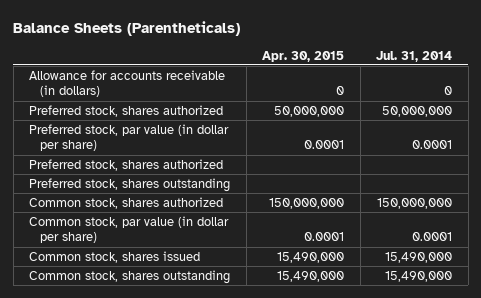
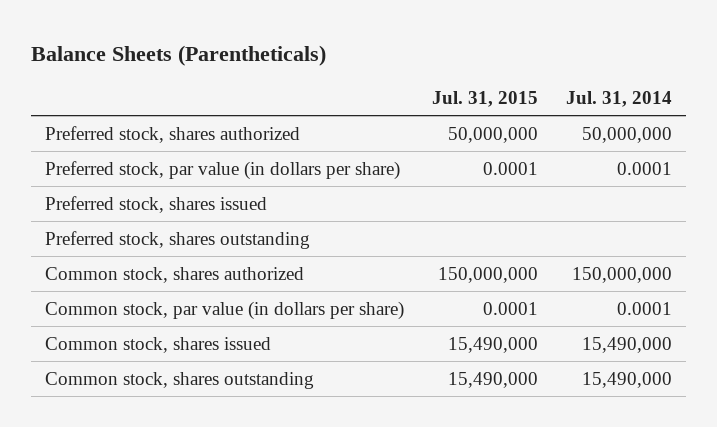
[262,50,345,62] Apr. 30, 2015 -> none
none -> [432,90,539,107] Jul. 31, 2015
[29,69,226,98] Allowance for accounts receivable (in dollars) -> none
[29,123,230,152] Preferred stock, par value (in dollar per share) -> [45,160,401,180] Preferred stock, par value (in dollars per share)
[29,158,224,171] Preferred stock, shares authorized -> [45,195,268,213] Preferred stock, shares issued
[29,215,230,244] Common stock, par value (in dollar per share) -> [45,300,405,320] Common stock, par value (in dollars per share)

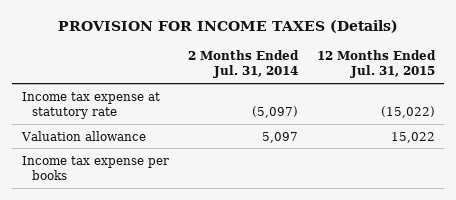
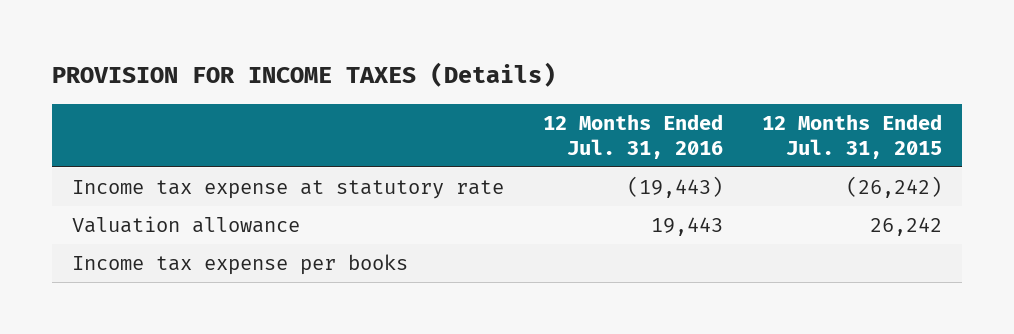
[187,50,299,79] 2 Months Ended Jul. 31, 2014 -> none
none -> [543,113,724,159] 12 Months Ended Jul. 31, 2016
[380,105,435,118] (15,022) -> [846,176,943,199] (26,242)
[390,131,435,143] 15,022 -> [870,217,943,237] 26,242

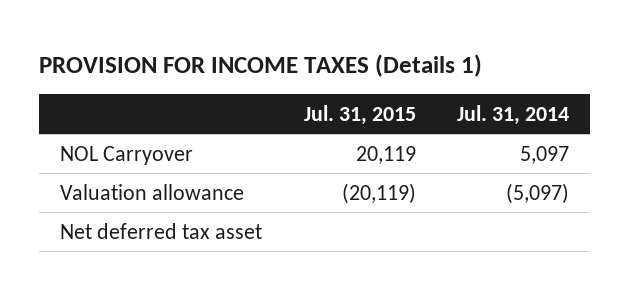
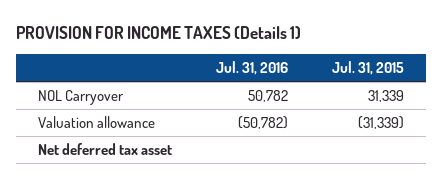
[457,104,570,125] Jul. 31, 2014 -> none
none -> [216,61,289,76] Jul. 31, 2016
[355,145,416,164] 20,119 -> [368,89,405,102] 31,339
[341,182,416,204] (20,119) -> [358,115,405,129] (31,339)

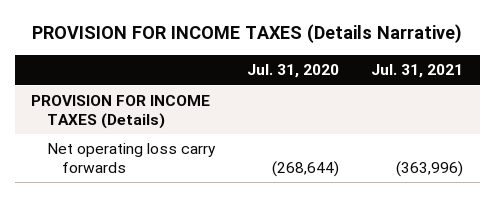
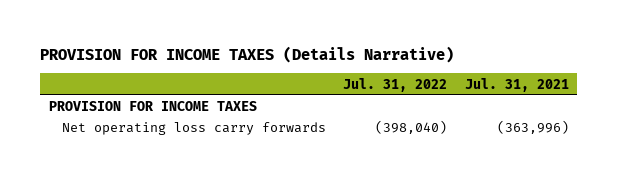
[247,64,340,79] Jul. 31, 2020 -> none
none -> [343,77,448,92] Jul. 31, 2022
[31,95,211,129] PROVISION FOR INCOME TAXES (Details) -> [48,101,257,112] PROVISION FOR INCOME TAXES

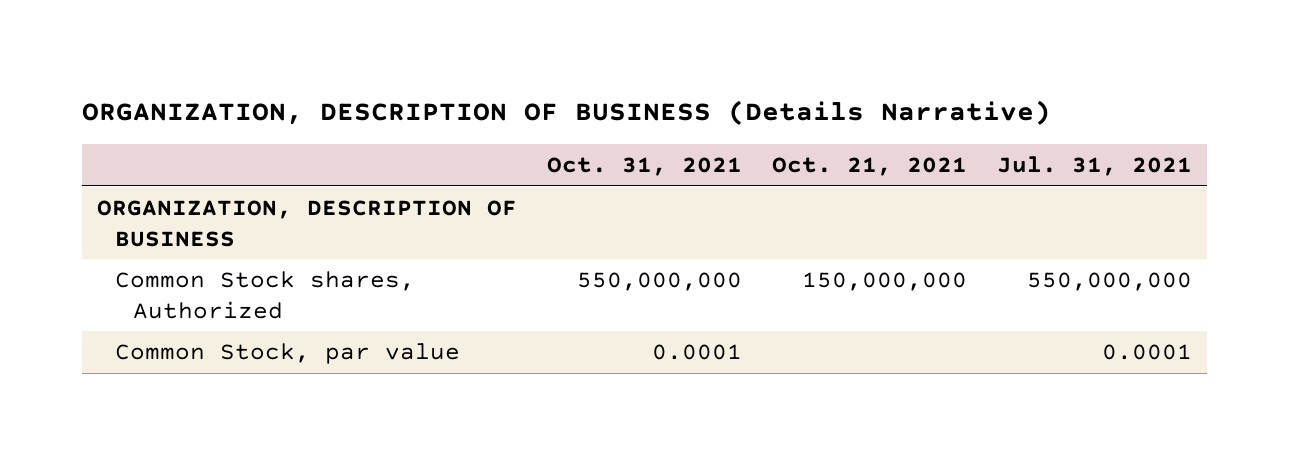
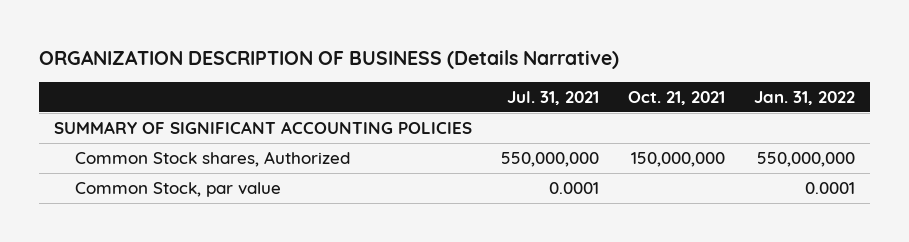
[81,99,1051,125] ORGANIZATION, DESCRIPTION OF BUSINESS (Details Narrative) -> [39,50,620,70] ORGANIZATION DESCRIPTION OF BUSINESS (Details Narrative)
[546,157,742,177] Oct. 31, 2021 -> none
none -> [754,90,856,105] Jan. 31, 2022
[96,200,517,247] ORGANIZATION, DESCRIPTION OF BUSINESS -> [53,120,472,134] SUMMARY OF SIGNIFICANT ACCOUNTING POLICIES

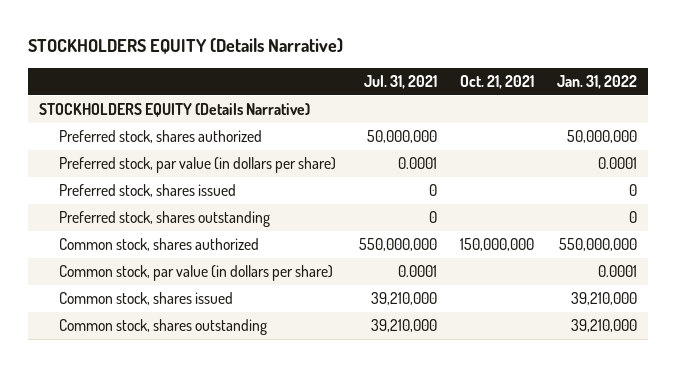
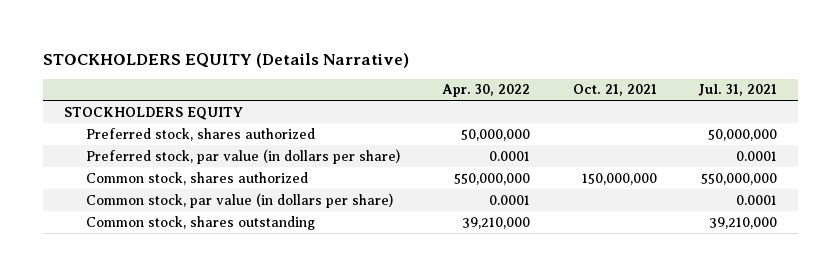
[556,74,637,89] Jan. 31, 2022 -> none
none -> [442,84,531,98] Apr. 30, 2022
[39,103,311,118] STOCKHOLDERS EQUITY (Details Narrative) -> [63,106,243,120] STOCKHOLDERS EQUITY
[58,184,236,198] Preferred stock, shares issued -> none
[58,211,270,228] Preferred stock, shares outstanding -> none
[58,292,233,306] Common stock, shares issued -> none

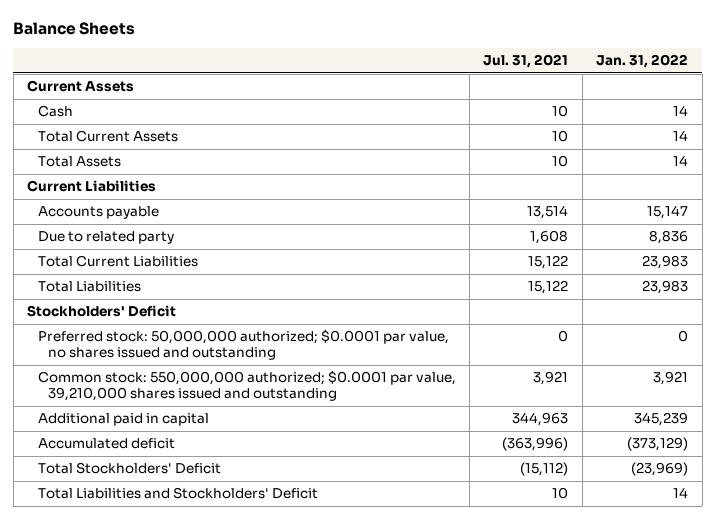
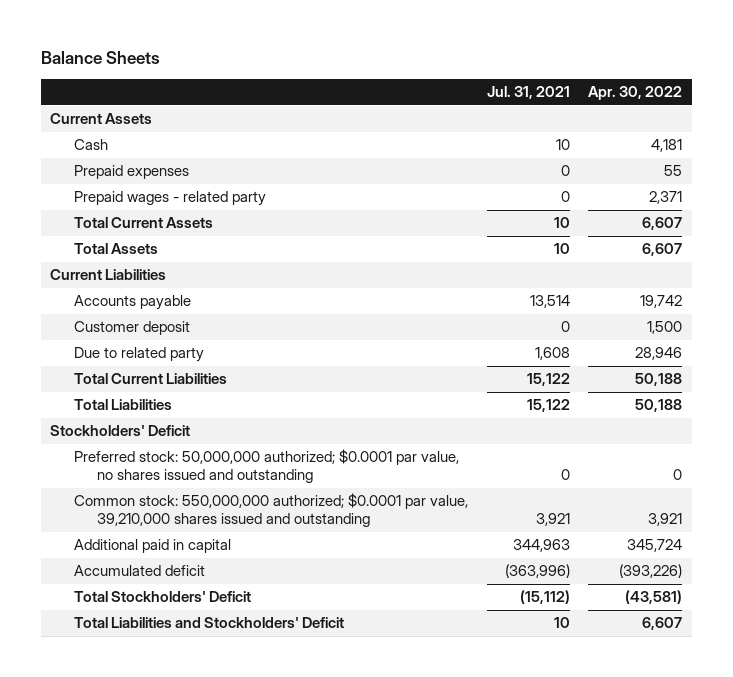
[596,54,689,69] Jan. 31, 2022 -> none
none -> [588,86,683,101] Apr. 30, 2022
none -> [73,165,189,180] Prepaid expenses
none -> [73,191,266,207] Prepaid wages - related party
none -> [73,321,190,336] Customer deposit

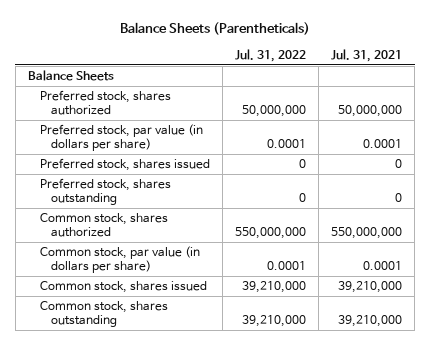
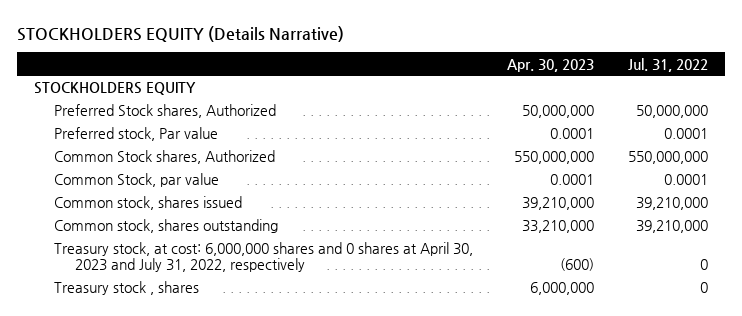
[120,22,311,36] Balance Sheets (Parentheticals) -> [17,25,345,42] STOCKHOLDERS EQUITY (Details Narrative)
[331,48,403,62] Jul. 31, 2021 -> none
none -> [507,58,595,72] Apr. 30, 2023
[28,70,115,82] Balance Sheets -> none
[39,158,210,172] Preferred stock, shares issued -> none
[39,178,171,205] Preferred stock, shares outstanding -> none
none -> [33,82,196,96] STOCKHOLDERS EQUITY
[39,90,171,115] Preferred stock, shares authorized -> [54,104,277,119] Preferred Stock shares, Authorized
[39,124,203,151] Preferred stock, par value (in dollars per share) -> [54,127,219,142] Preferred stock, Par value
[39,213,168,237] Common stock, shares authorized -> [54,150,276,165] Common Stock shares, Authorized
[39,246,200,273] Common stock, par value (in dollars per share) -> [54,173,220,188] Common Stock, par value
none -> [54,242,474,273] Treasury stock, at cost: 6,000,000 shares and 0 shares at April 30, 2023 and July 31, 2022, respectively
none -> [54,281,200,296] Treasury stock , shares

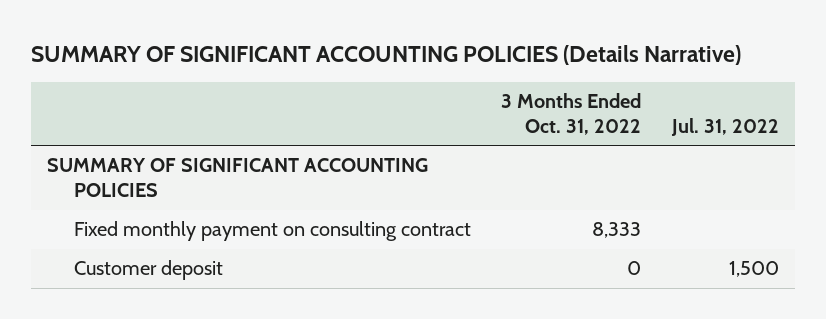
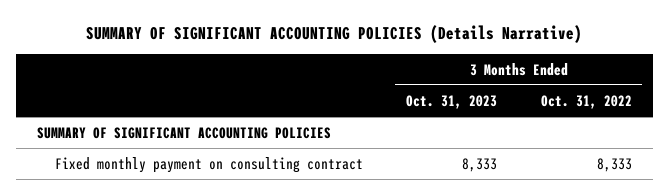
[671,117,780,136] Jul. 31, 2022 -> none
none -> [406,94,498,109] Oct. 31, 2023
[73,260,223,281] Customer deposit -> none

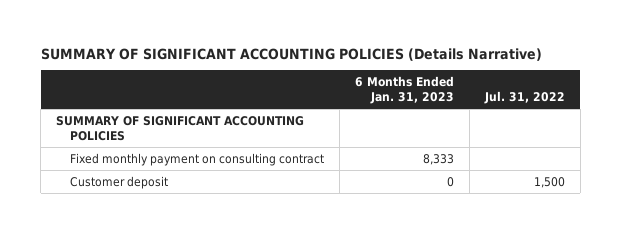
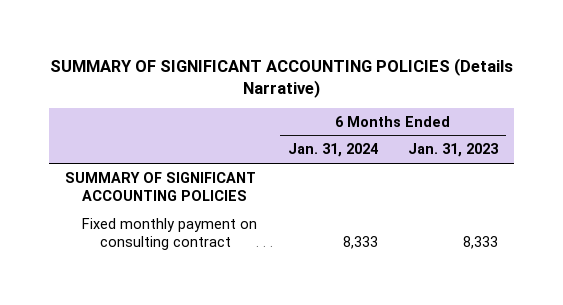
[483,91,565,105] Jul. 31, 2022 -> none
none -> [287,143,378,158] Jan. 31, 2024
[69,175,168,189] Customer deposit -> none

